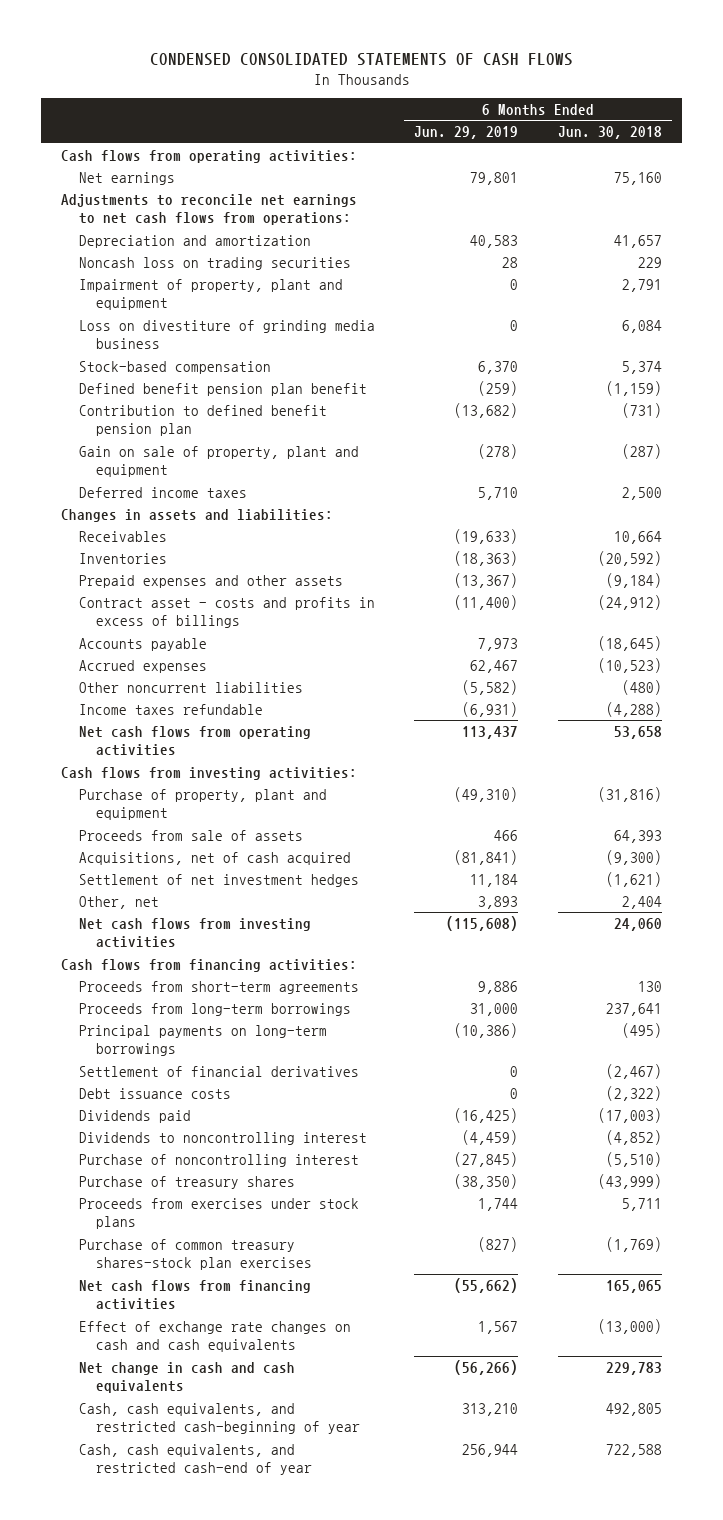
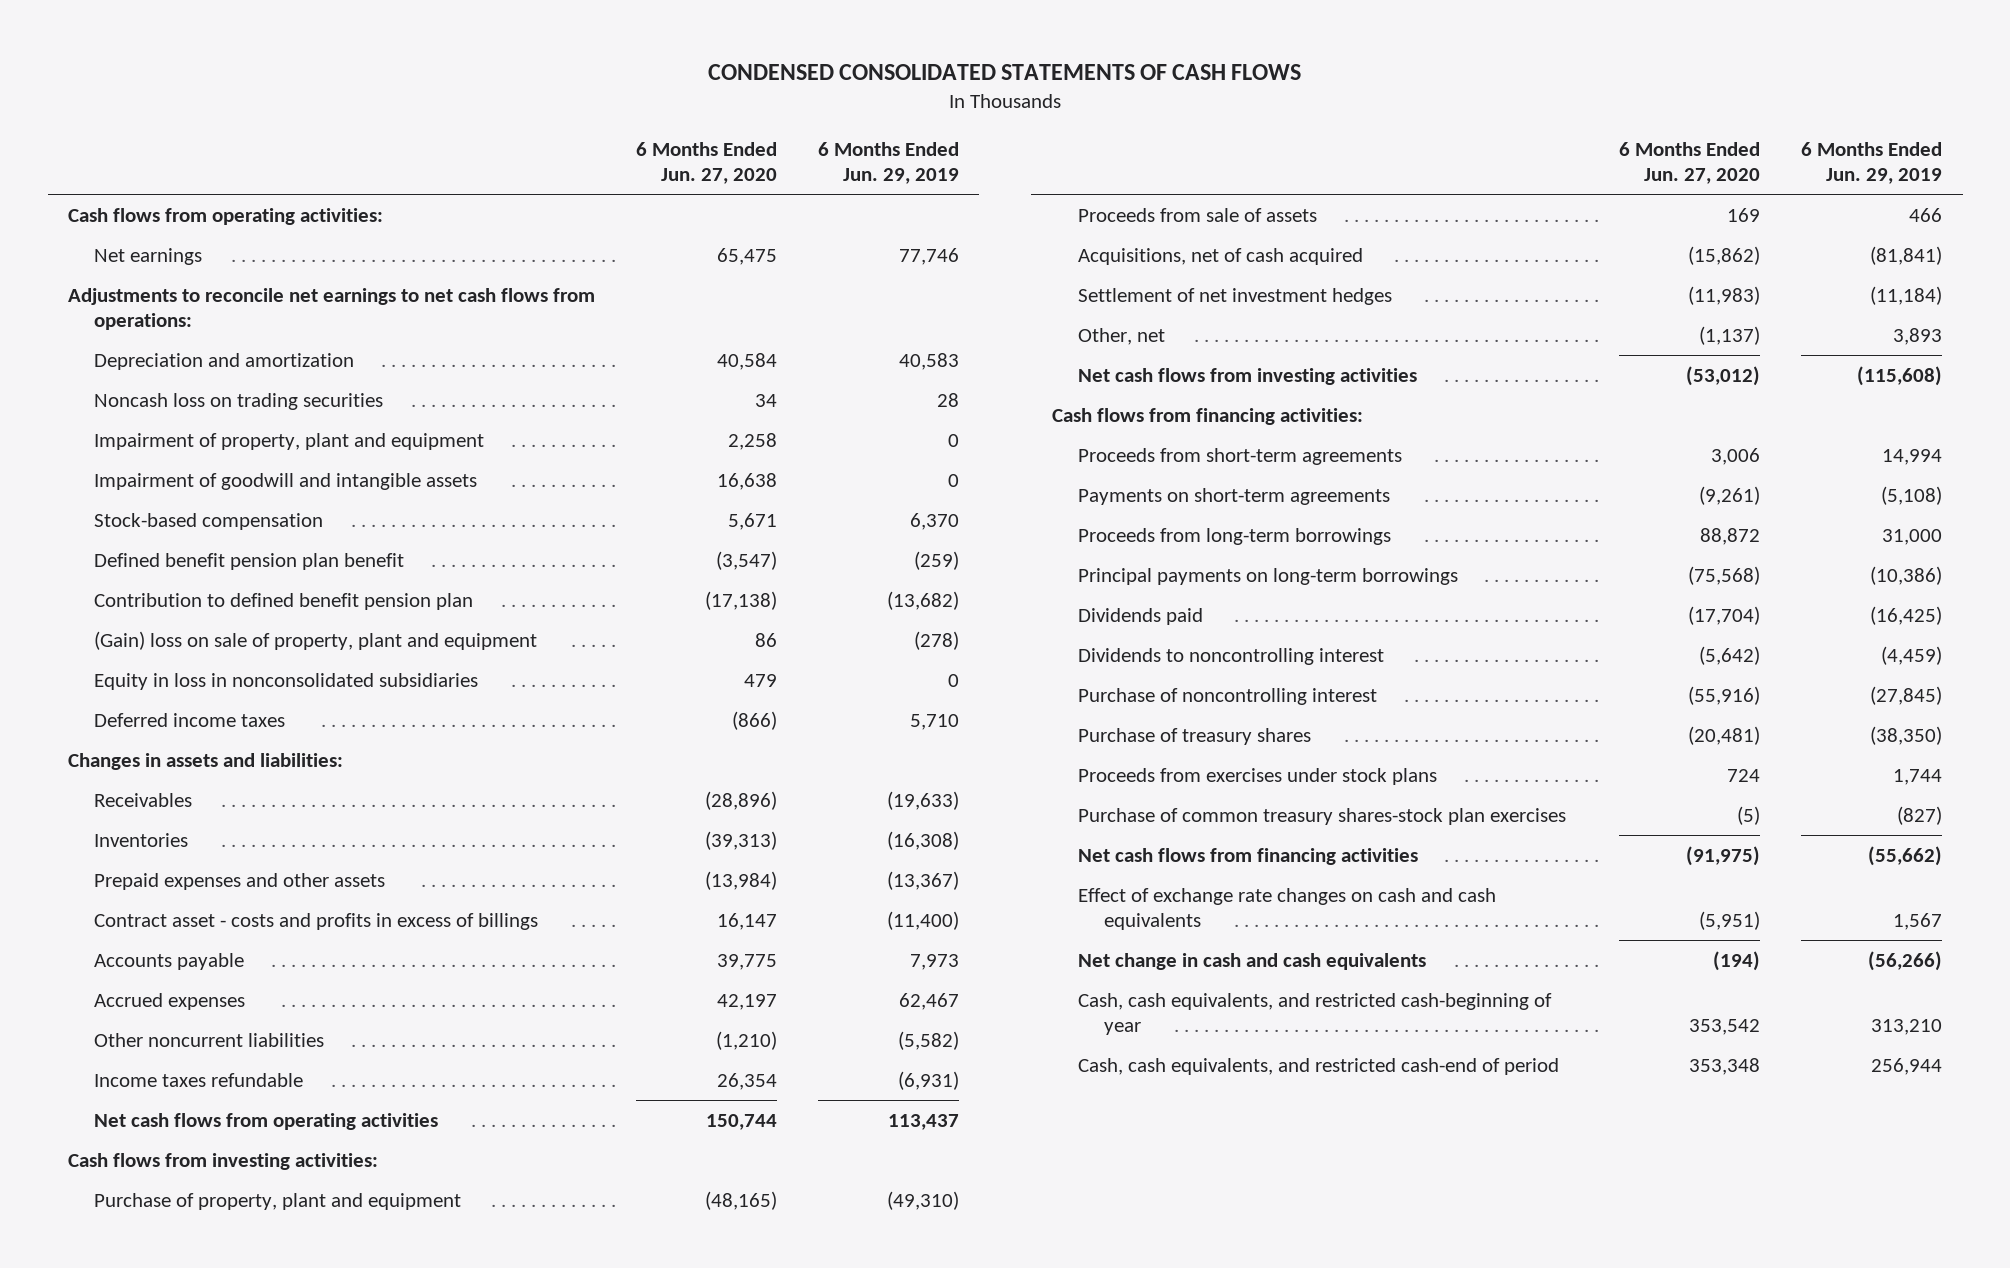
[557,126,662,140] Jun. 30, 2018 -> none
none -> [635,142,777,184] 6 Months Ended Jun. 27, 2020
[470,171,519,185] 79,801 -> [898,247,959,265] 77,746
[78,319,375,350] Loss on divestiture of grinding media business -> none
none -> [94,472,478,490] Impairment of goodwill and intangible assets
[78,445,359,478] Gain on sale of property, plant and equipment -> [94,630,538,650] (Gain) loss on sale of property, plant and equipment
none -> [94,672,479,690] Equity in loss in nonconsolidated subsidiaries
[454,550,519,566] (18,363) -> [886,830,959,850] (16,308)
[470,873,519,887] 11,184 -> [1870,285,1943,305] (11,184)
[478,980,519,994] 9,886 -> [1882,448,1943,465] 14,994
none -> [1077,487,1390,505] Payments on short-term agreements
[78,1065,359,1077] Settlement of financial derivatives -> none
[78,1087,231,1099] Debt issuance costs -> none
[78,1443,312,1476] Cash, cash equivalents, and restricted cash-end of year -> [1077,1057,1559,1075] Cash, cash equivalents, and restricted cash-end of period

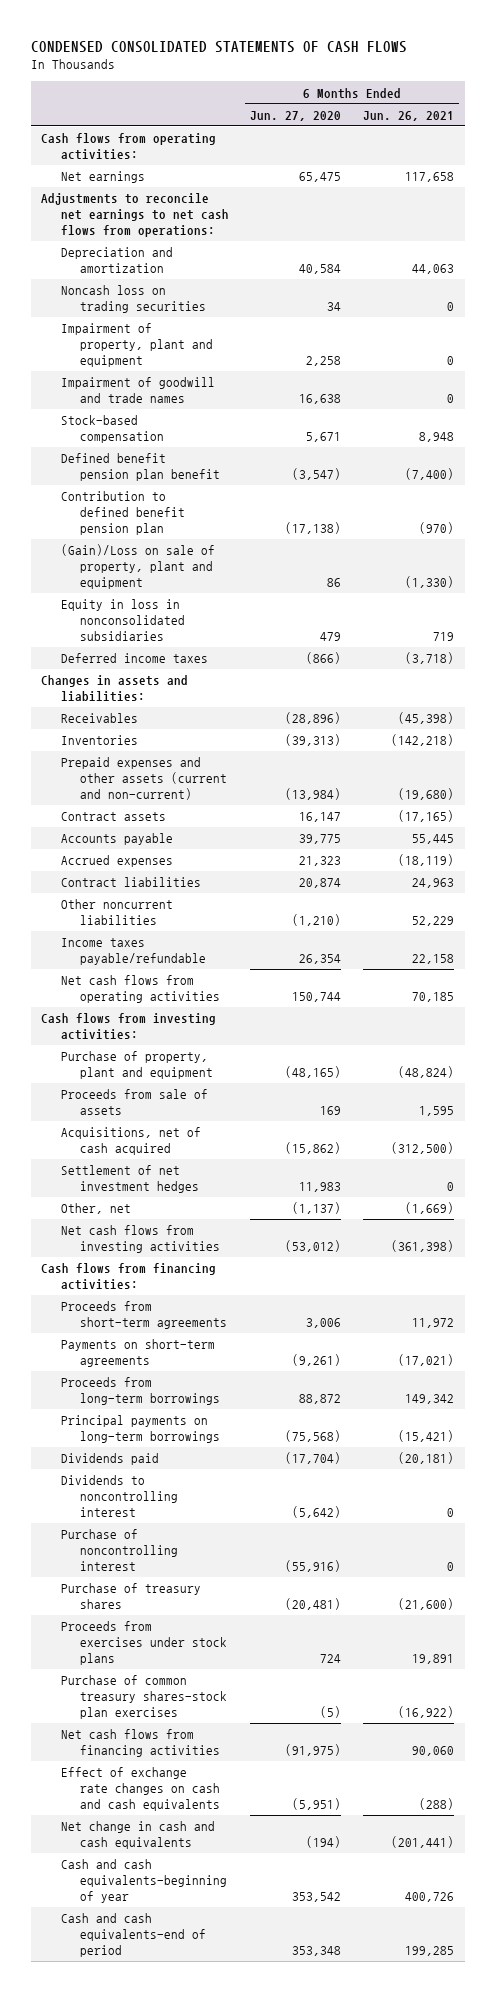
[817,142,959,184] 6 Months Ended Jun. 29, 2019 -> none
none -> [362,110,454,121] Jun. 26, 2021
[94,472,478,490] Impairment of goodwill and intangible assets -> [60,377,215,404] Impairment of goodwill and trade names
[94,630,538,650] (Gain) loss on sale of property, plant and equipment -> [60,544,215,590] (Gain)/Loss on sale of property, plant and equipment
[94,872,386,890] Prepaid expenses and other assets -> [60,757,227,801] Prepaid expenses and other assets (current and non-current)
[94,912,539,930] Contract asset - costs and profits in excess of billings -> [60,812,166,822] Contract assets
[716,993,777,1010] 42,197 -> [299,856,342,867] 21,323
none -> [60,877,201,888] Contract liabilities
[94,1072,304,1087] Income taxes refundable -> [60,938,206,966] Income taxes payable/refundable
[1688,285,1761,305] (11,983) -> [299,1182,342,1193] 11,983
[1077,992,1552,1035] Cash, cash equivalents, and restricted cash-beginning of year -> [60,1859,227,1904] Cash and cash equivalents-beginning of year
[1077,1057,1559,1075] Cash, cash equivalents, and restricted cash-end of period -> [60,1913,206,1958] Cash and cash equivalents-end of period

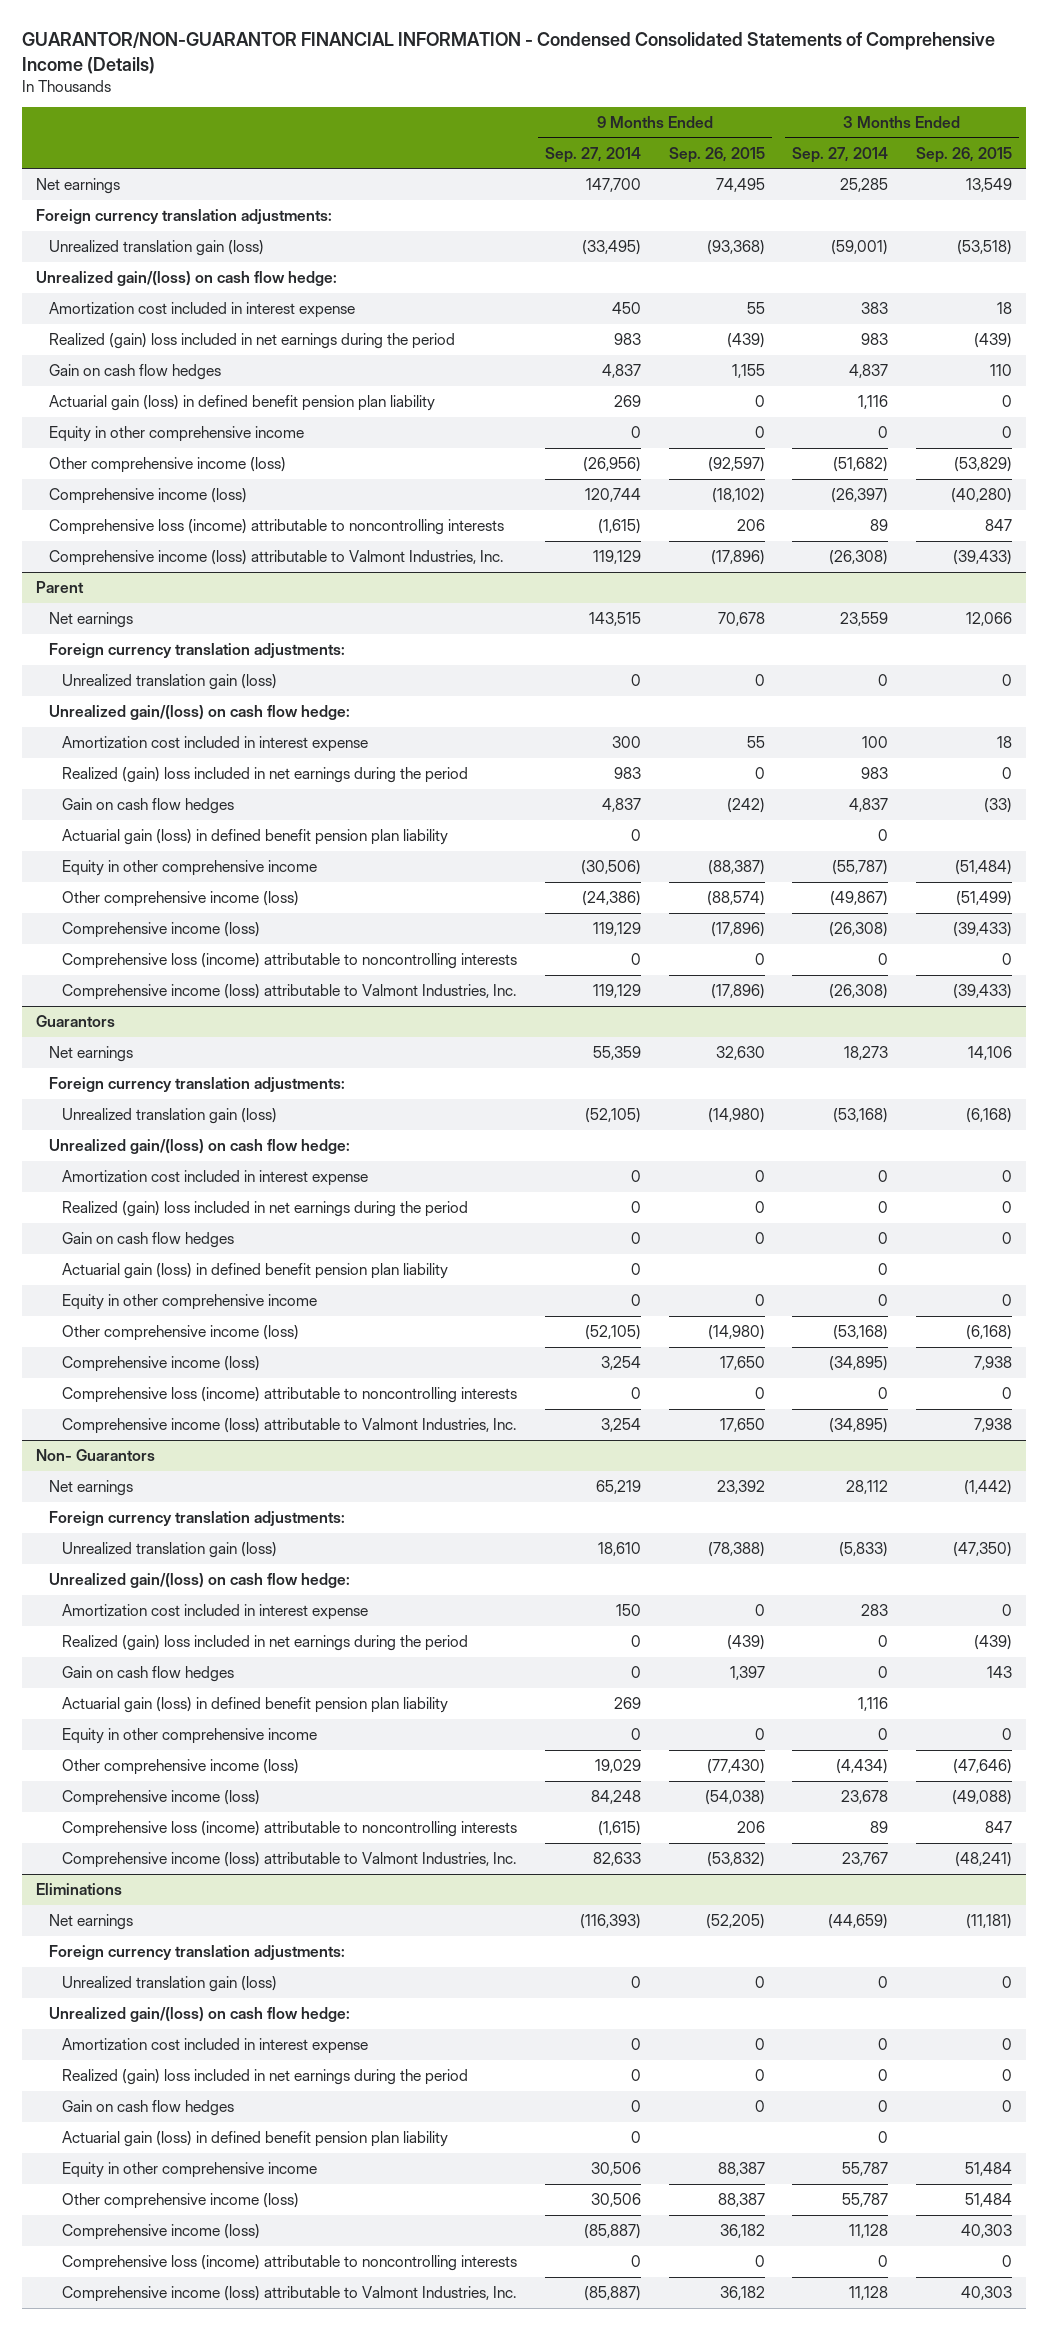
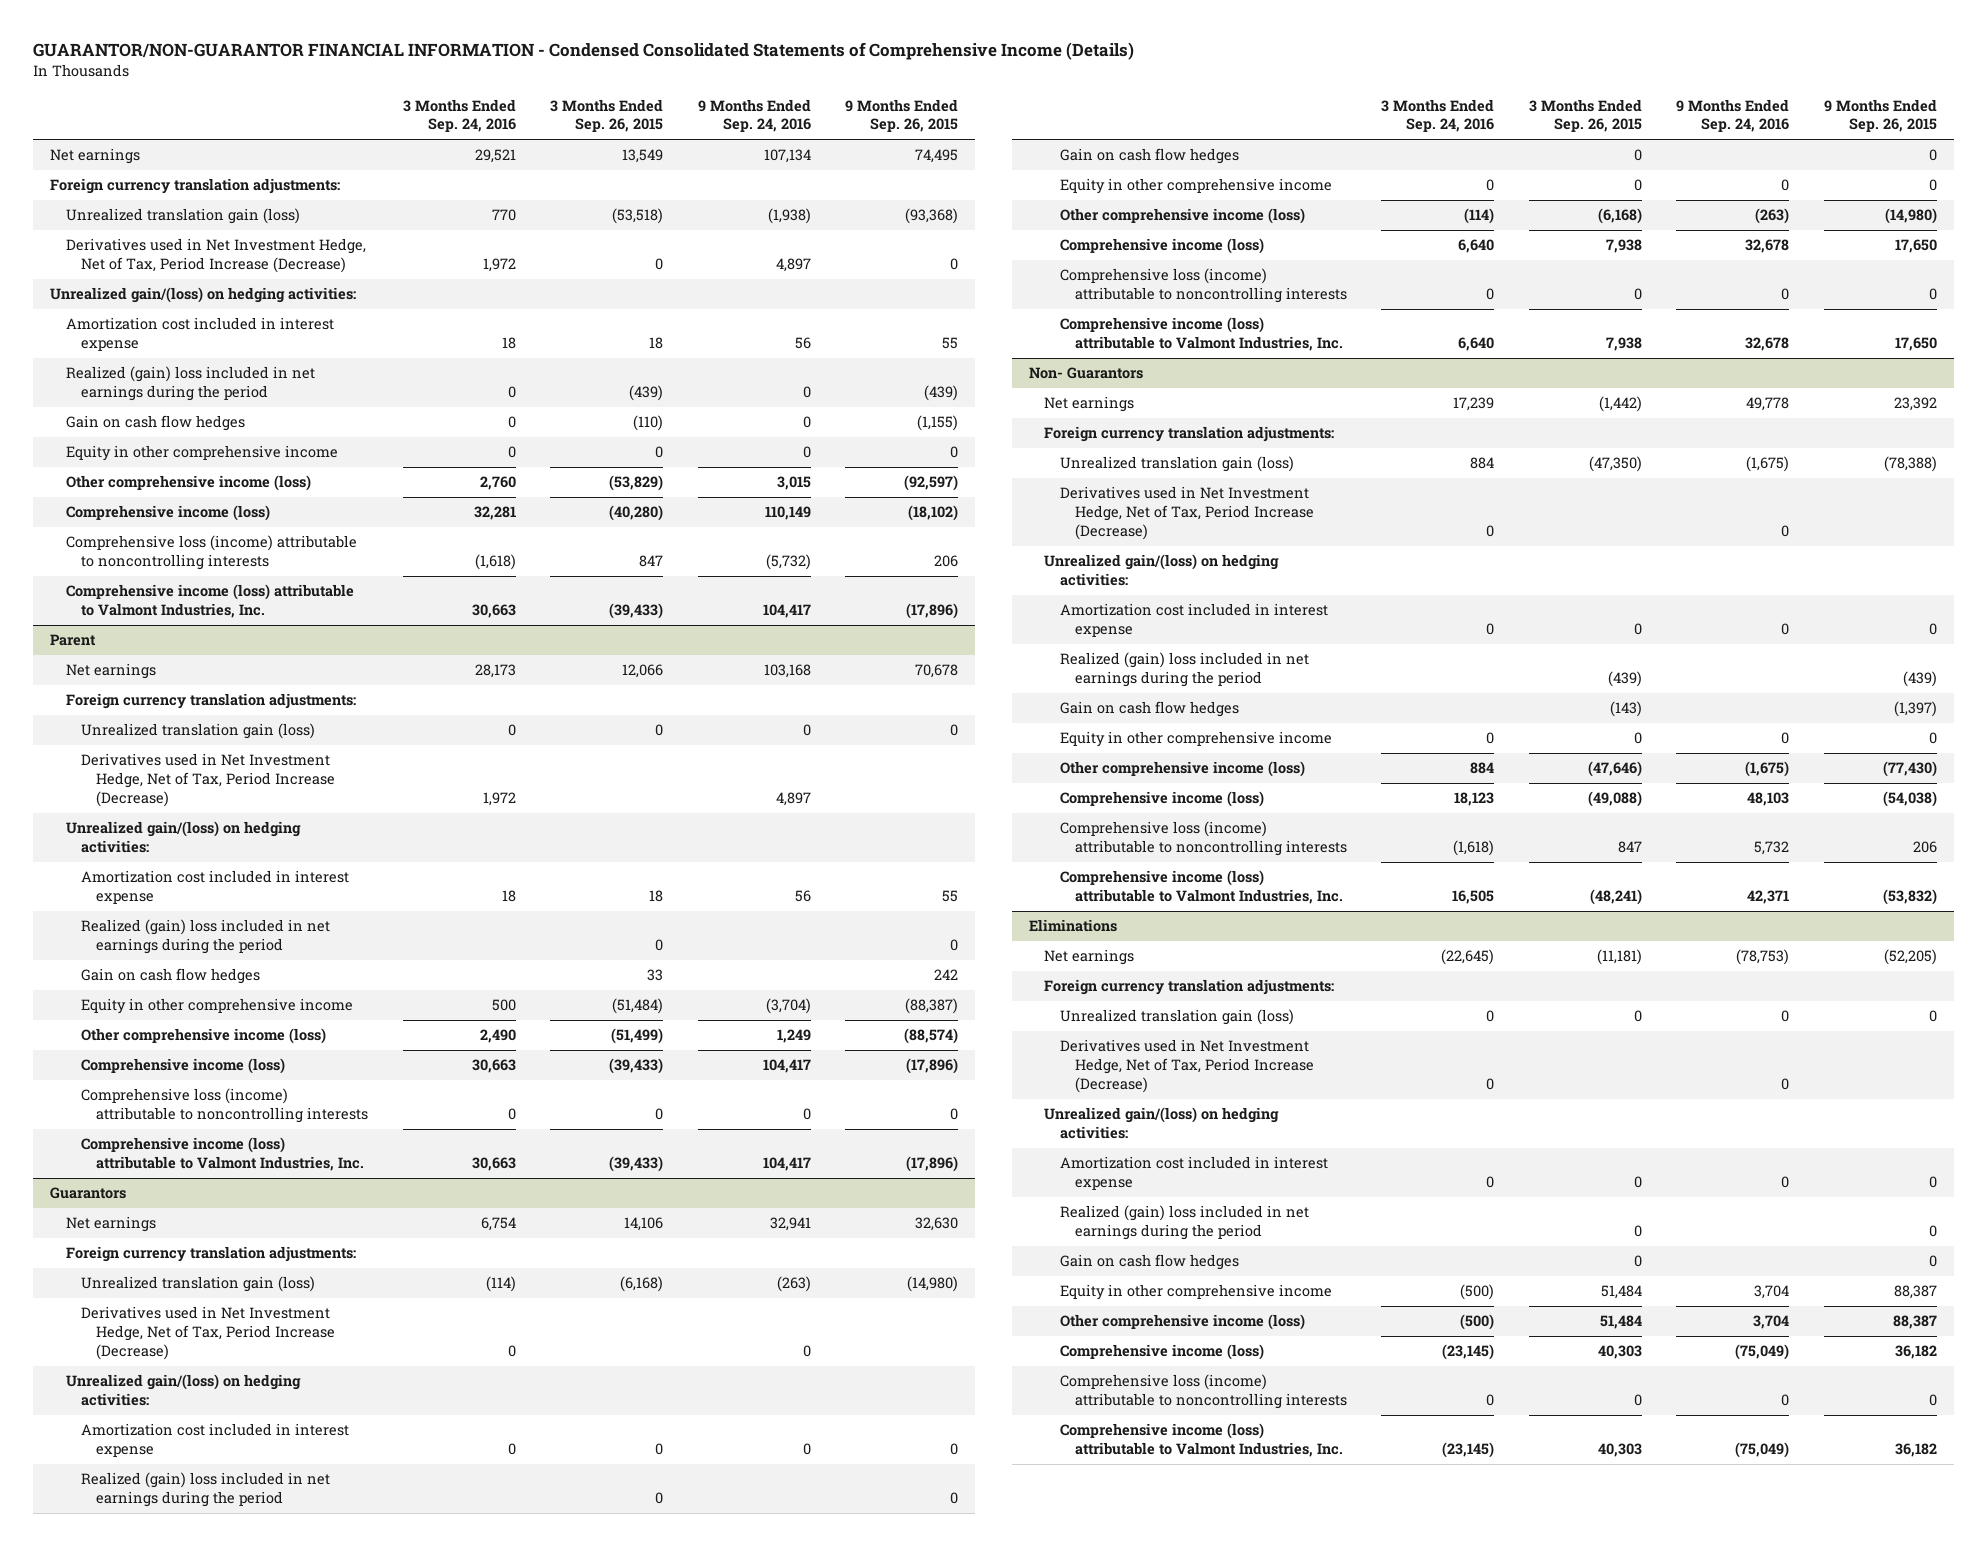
[544,146,641,163] Sep. 27, 2014 -> none
[792,146,889,163] Sep. 27, 2014 -> none
none -> [402,98,516,133] 3 Months Ended Sep. 24, 2016
none -> [697,98,811,133] 9 Months Ended Sep. 24, 2016
none -> [65,238,366,274] Derivatives used in Net Investment Hedge, Net of Tax, Period Increase (Decrease)
[36,270,338,286] Unrealized gain/(loss) on cash flow hedge: -> [50,287,357,304] Unrealized gain/(loss) on hedging activities:
[49,394,436,411] Actuarial gain (loss) in defined benefit pension plan liability -> none
[731,363,765,378] 1,155 -> [916,415,958,432] (1,155)
[989,363,1012,376] 110 -> [633,415,664,432] (110)
none -> [81,753,336,808] Derivatives used in Net Investment Hedge, Net of Tax, Period Increase (Decrease)
[49,704,351,720] Unrealized gain/(loss) on cash flow hedge: -> [65,821,301,854] Unrealized gain/(loss) on hedging activities:
[62,828,449,845] Actuarial gain (loss) in defined benefit pension plan liability -> none
[726,797,765,813] (242) -> [933,969,958,981] 242
[983,797,1012,813] (33) -> [647,969,664,982] 33
none -> [81,1306,336,1361] Derivatives used in Net Investment Hedge, Net of Tax, Period Increase (Decrease)
[49,1138,351,1154] Unrealized gain/(loss) on cash flow hedge: -> [65,1374,301,1407] Unrealized gain/(loss) on hedging activities:
[62,1262,449,1279] Actuarial gain (loss) in defined benefit pension plan liability -> none
none -> [1059,486,1314,541] Derivatives used in Net Investment Hedge, Net of Tax, Period Increase (Decrease)
[49,1572,351,1588] Unrealized gain/(loss) on cash flow hedge: -> [1044,554,1280,587] Unrealized gain/(loss) on hedging activities:
[62,1696,449,1713] Actuarial gain (loss) in defined benefit pension plan liability -> none
[729,1665,765,1680] 1,397 -> [1893,701,1937,718] (1,397)
[986,1665,1012,1678] 143 -> [1609,701,1642,718] (143)
none -> [1059,1039,1314,1094] Derivatives used in Net Investment Hedge, Net of Tax, Period Increase (Decrease)
[49,2006,351,2022] Unrealized gain/(loss) on cash flow hedge: -> [1044,1107,1280,1140] Unrealized gain/(loss) on hedging activities:
[62,2130,449,2147] Actuarial gain (loss) in defined benefit pension plan liability -> none

